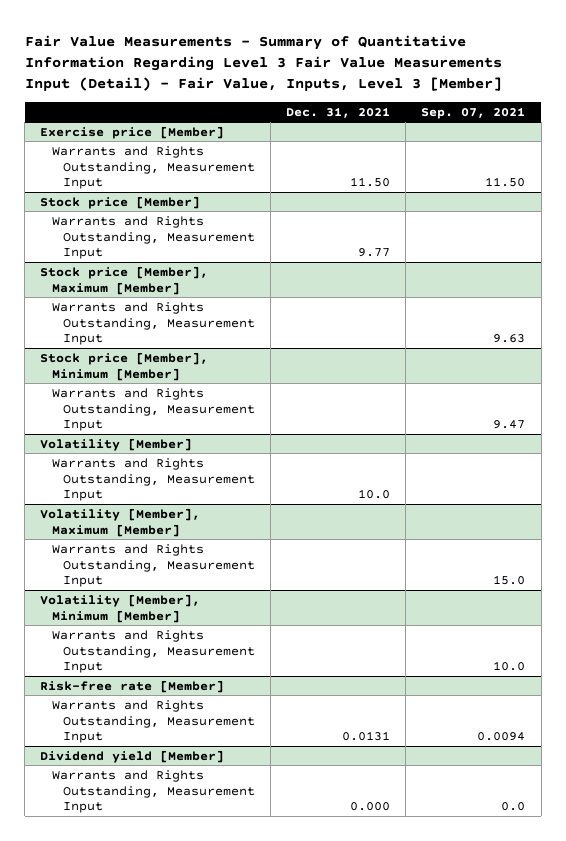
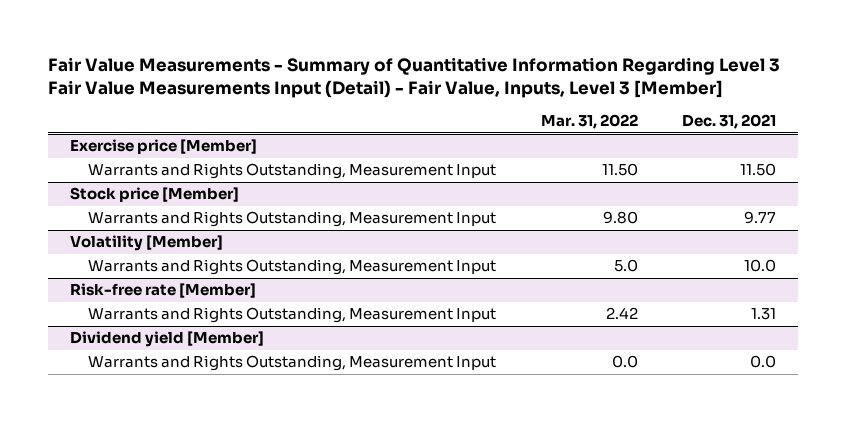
[421,106,526,119] Sep. 07, 2021 -> none
none -> [540,114,638,130] Mar. 31, 2022
[40,265,209,295] Stock price [Member], Maximum [Member] -> none
[51,301,255,346] Warrants and Rights Outstanding, Measurement Input -> none
[40,351,209,381] Stock price [Member], Minimum [Member] -> none
[51,387,255,432] Warrants and Rights Outstanding, Measurement Input -> none
[40,507,201,537] Volatility [Member], Maximum [Member] -> none
[51,543,255,588] Warrants and Rights Outstanding, Measurement Input -> none
[40,593,201,623] Volatility [Member], Minimum [Member] -> none
[51,629,255,674] Warrants and Rights Outstanding, Measurement Input -> none
[341,731,390,742] 0.0131 -> [750,308,776,321] 1.31
[349,802,390,812] 0.000 -> [749,355,776,369] 0.0

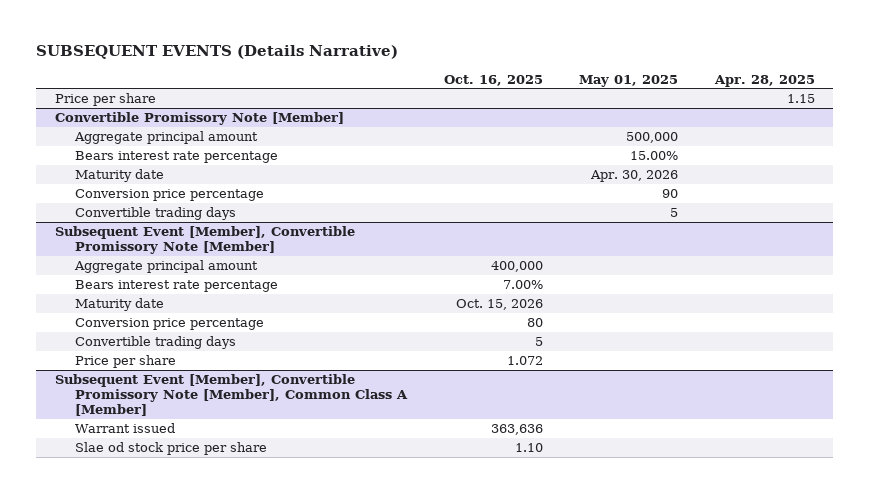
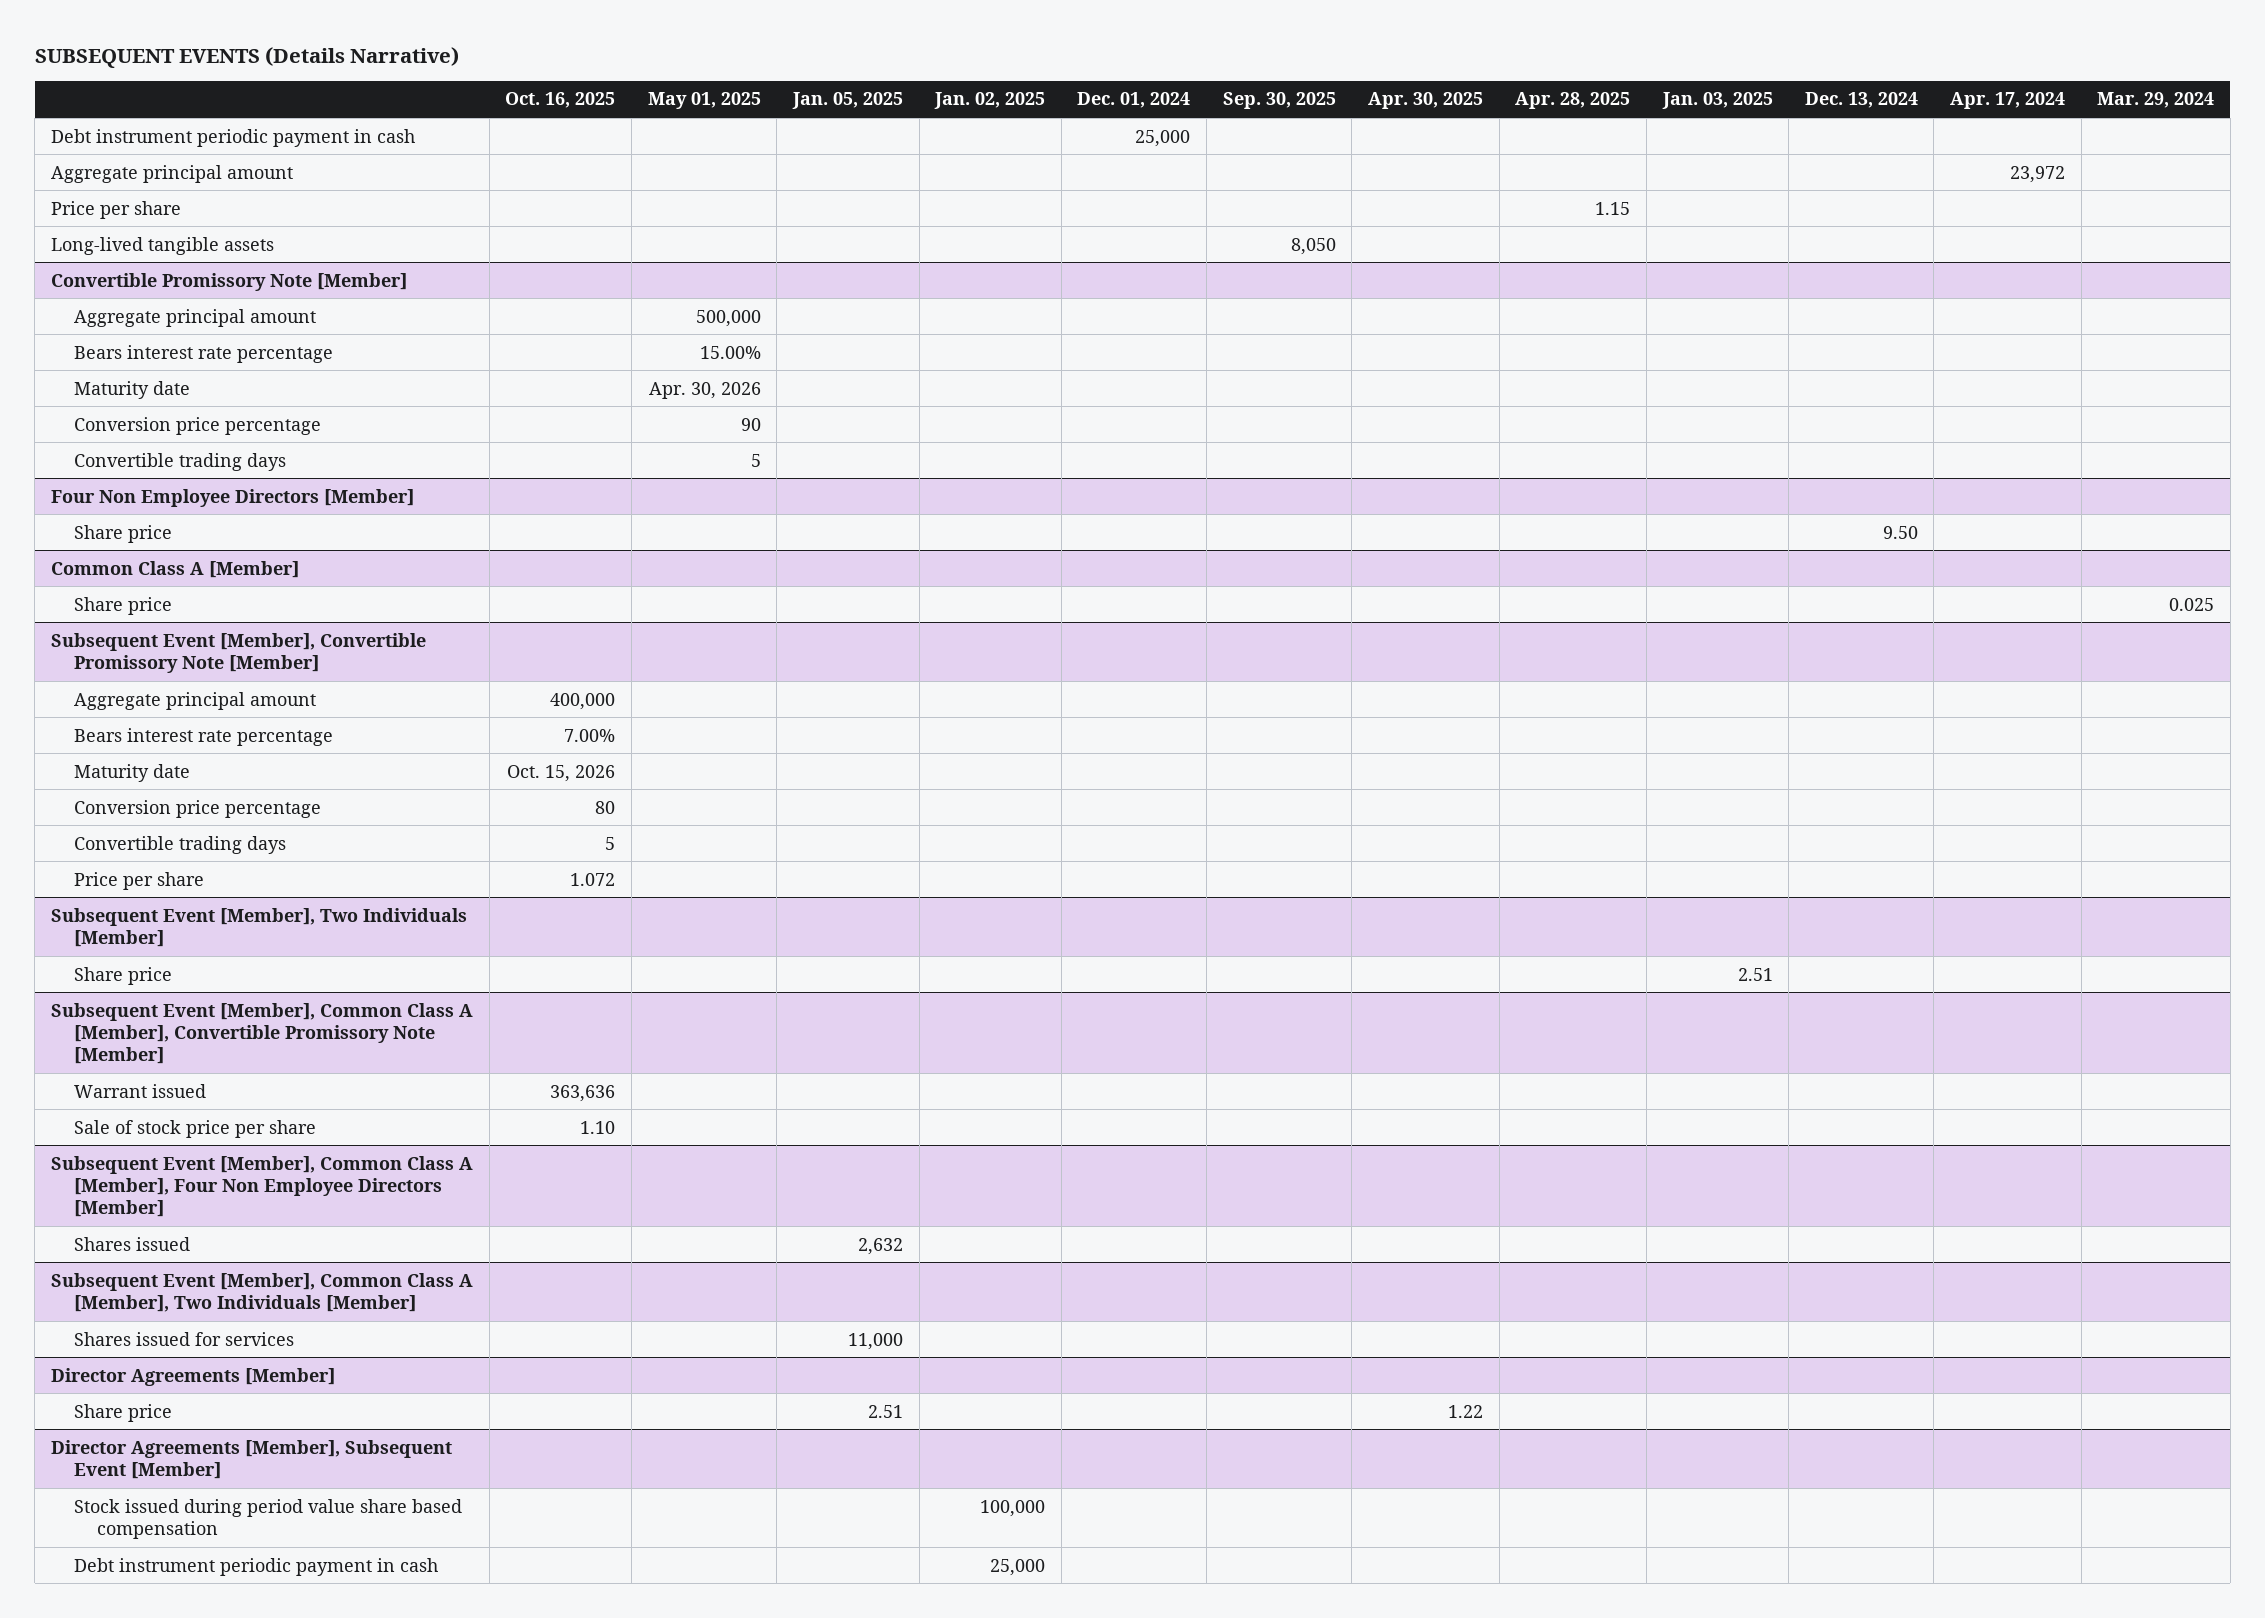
none -> [791,92,903,110] Jan. 05, 2025
none -> [934,92,1046,110] Jan. 02, 2025
none -> [1077,92,1191,109] Dec. 01, 2024
none -> [1222,92,1336,110] Sep. 30, 2025
none -> [1367,92,1483,110] Apr. 30, 2025
none -> [1661,92,1773,110] Jan. 03, 2025
none -> [1804,92,1918,109] Dec. 13, 2024
none -> [1950,92,2066,110] Apr. 17, 2024
none -> [2097,92,2215,109] Mar. 29, 2024
none -> [51,128,416,147] Debt instrument periodic payment in cash
none -> [51,164,294,183] Aggregate principal amount
none -> [51,236,275,255] Long-lived tangible assets
none -> [51,488,415,507] Four Non Employee Directors [Member]
none -> [74,524,173,543] Share price
none -> [51,560,300,578] Common Class A [Member]
none -> [74,596,173,615] Share price
none -> [51,907,468,947] Subsequent Event [Member], Two Individuals [Member]
none -> [74,966,173,985] Share price
[54,374,409,417] Subsequent Event [Member], Convertible Promissory Note [Member], Common Class A [Member] -> [51,1002,474,1065] Subsequent Event [Member], Common Class A [Member], Convertible Promissory Note [Member]
[75,442,268,456] Slae od stock price per share -> [74,1119,317,1138] Sale of stock price per share
none -> [51,1155,474,1218] Subsequent Event [Member], Common Class A [Member], Four Non Employee Directors [Member]
none -> [74,1236,191,1251] Shares issued
none -> [51,1272,474,1312] Subsequent Event [Member], Common Class A [Member], Two Individuals [Member]
none -> [74,1331,295,1346] Shares issued for services
none -> [51,1367,336,1386] Director Agreements [Member]
none -> [74,1403,173,1422] Share price
none -> [51,1439,453,1479] Director Agreements [Member], Subsequent Event [Member]
none -> [74,1498,463,1539] Stock issued during period value share based compensation
none -> [74,1557,439,1576] Debt instrument periodic payment in cash

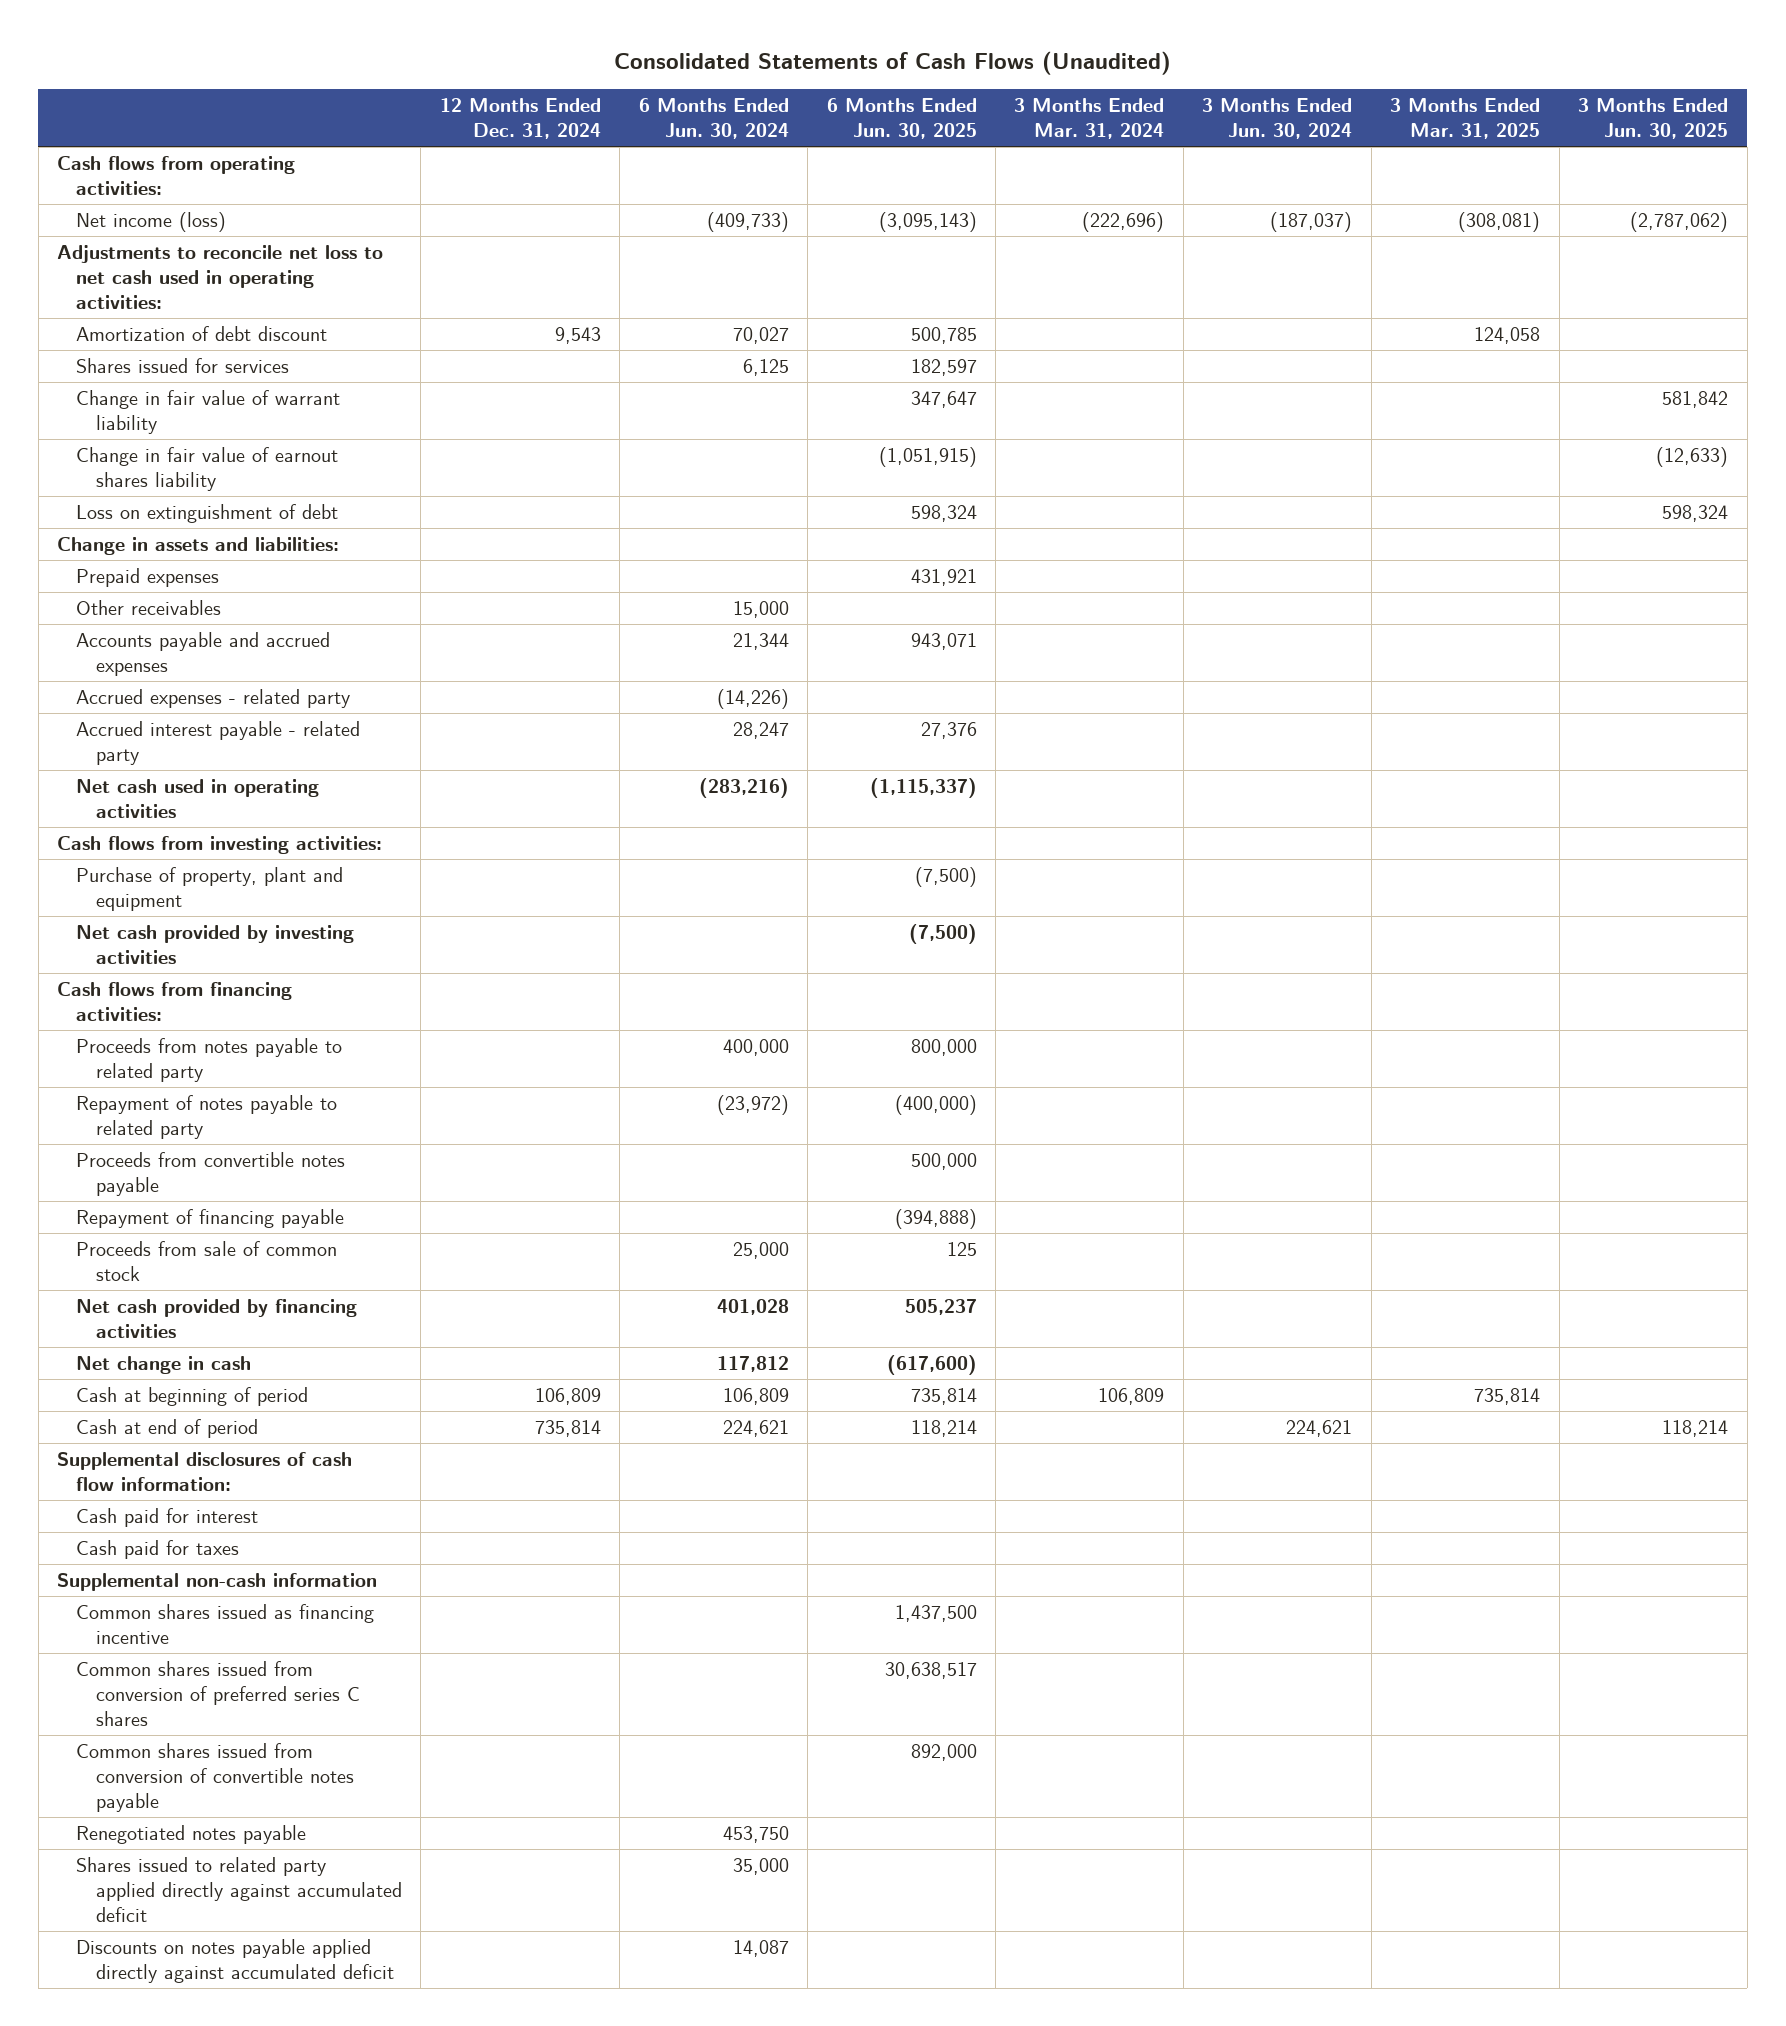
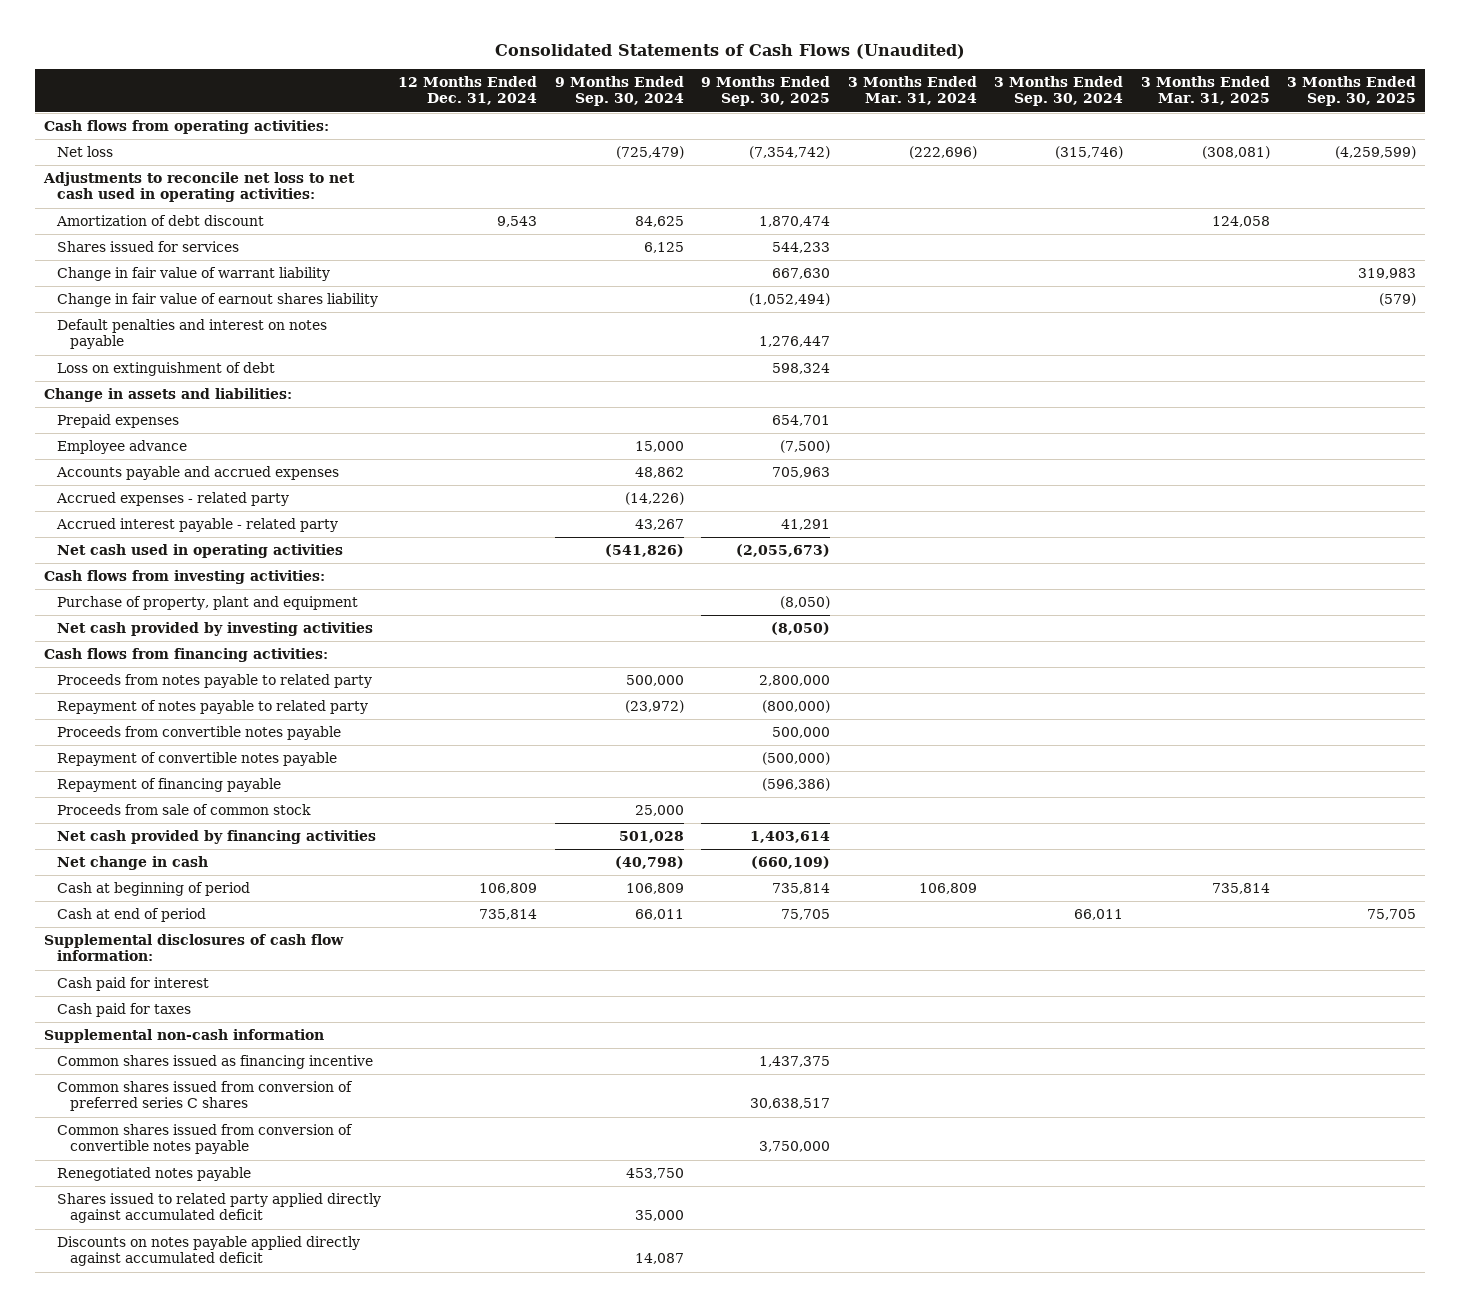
[638,98,789,140] 6 Months Ended Jun. 30, 2024 -> none
[826,98,977,140] 6 Months Ended Jun. 30, 2025 -> none
[1202,98,1353,140] 3 Months Ended Jun. 30, 2024 -> none
[1578,98,1729,140] 3 Months Ended Jun. 30, 2025 -> none
none -> [554,76,684,107] 9 Months Ended Sep. 30, 2024
none -> [701,76,831,107] 9 Months Ended Sep. 30, 2025
none -> [994,76,1124,107] 3 Months Ended Sep. 30, 2024
none -> [1287,76,1417,107] 3 Months Ended Sep. 30, 2025
[76,211,227,232] Net income (loss) -> [56,146,113,158] Net loss
none -> [56,319,327,350] Default penalties and interest on notes payable
[76,599,222,615] Other receivables -> none
none -> [56,440,187,455] Employee advance
none -> [56,752,337,767] Repayment of convertible notes payable

